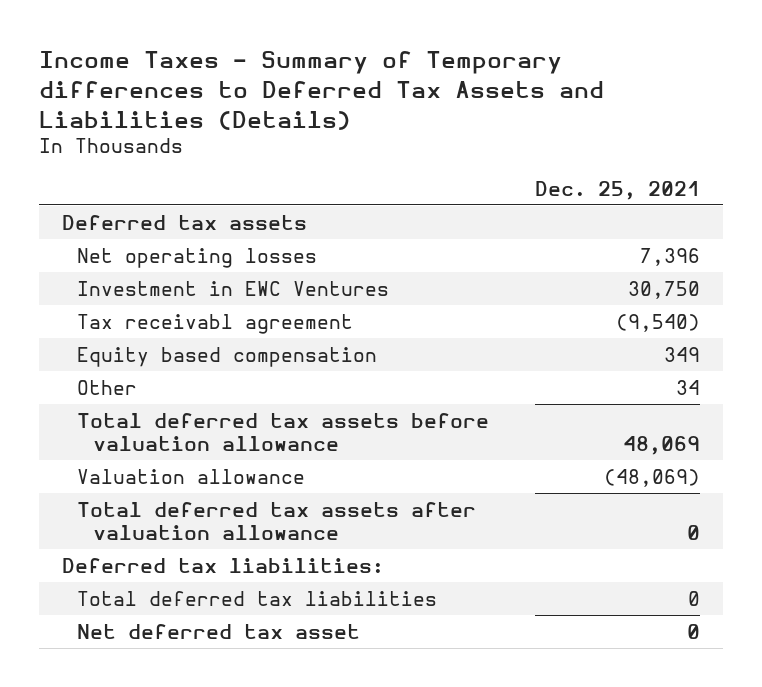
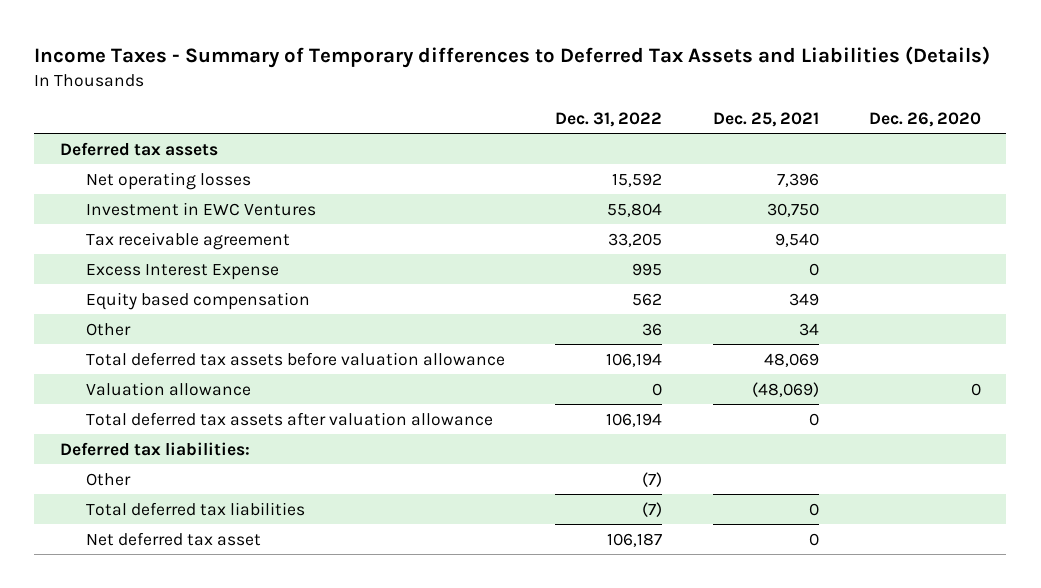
none -> [555,111,663,127] Dec. 31, 2022
none -> [869,111,982,127] Dec. 26, 2020
[77,313,354,334] Tax receivabl agreement -> [86,231,291,250] Tax receivable agreement
[616,313,701,332] (9,540) -> [774,232,819,247] 9,540
none -> [86,263,280,280] Excess Interest Expense
none -> [86,472,132,486] Other

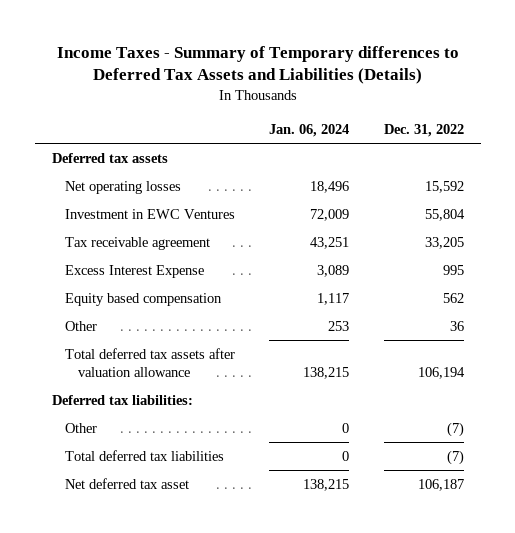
[712,111,819,127] Dec. 25, 2021 -> none
[869,111,982,127] Dec. 26, 2020 -> none
none -> [269,124,350,138] Jan. 06, 2024
[86,351,506,366] Total deferred tax assets before valuation allowance -> none
[86,381,252,396] Valuation allowance -> none

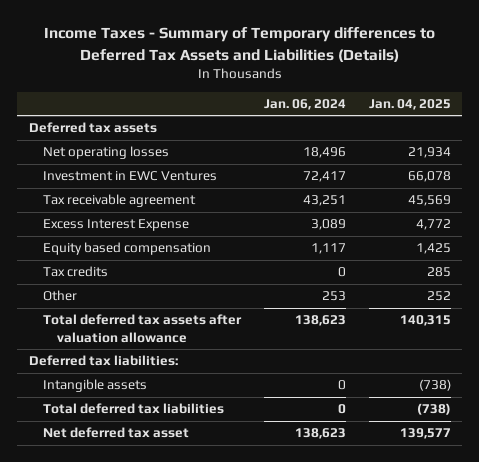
[383,124,464,138] Dec. 31, 2022 -> none
none -> [368,98,451,110] Jan. 04, 2025
[310,209,350,222] 72,009 -> [302,171,346,183] 72,417
none -> [42,266,108,278] Tax credits
[303,366,350,379] 138,215 -> [294,315,346,327] 138,623
[65,423,98,434] Other -> none
none -> [42,379,147,393] Intangible assets
[303,479,350,492] 138,215 -> [294,428,346,440] 138,623

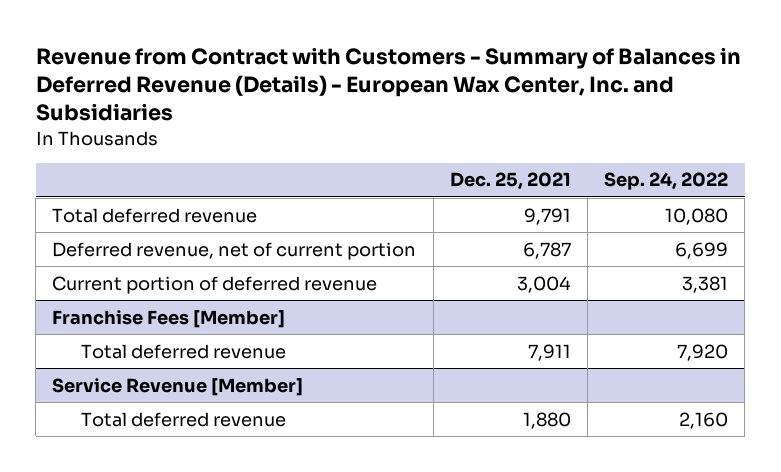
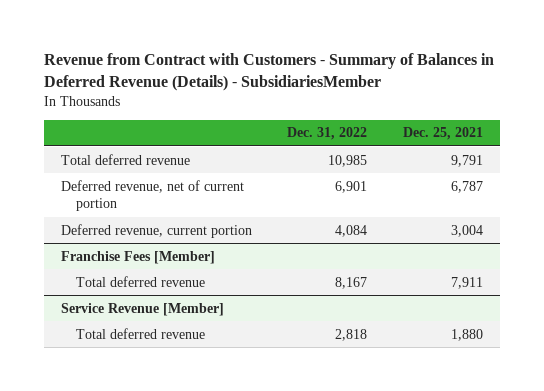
[35,46,741,122] Revenue from Contract with Customers - Summary of Balances in Deferred Revenue (Details) - European Wax Center, Inc. and Subsidiaries -> [43,53,494,91] Revenue from Contract with Customers - Summary of Balances in Deferred Revenue (Details) - SubsidiariesMember
[604,172,729,191] Sep. 24, 2022 -> none
none -> [287,127,368,141] Dec. 31, 2022
[52,275,378,294] Current portion of deferred revenue -> [61,223,253,238] Deferred revenue, current portion

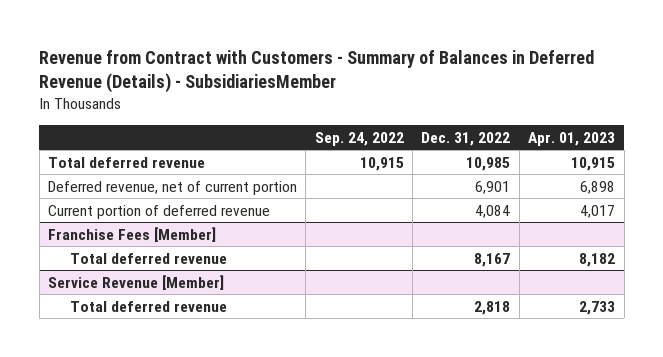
[402,127,483,141] Dec. 25, 2021 -> none
none -> [314,131,404,146] Sep. 24, 2022
none -> [528,131,616,146] Apr. 01, 2023
[61,223,253,238] Deferred revenue, current portion -> [47,204,270,219] Current portion of deferred revenue

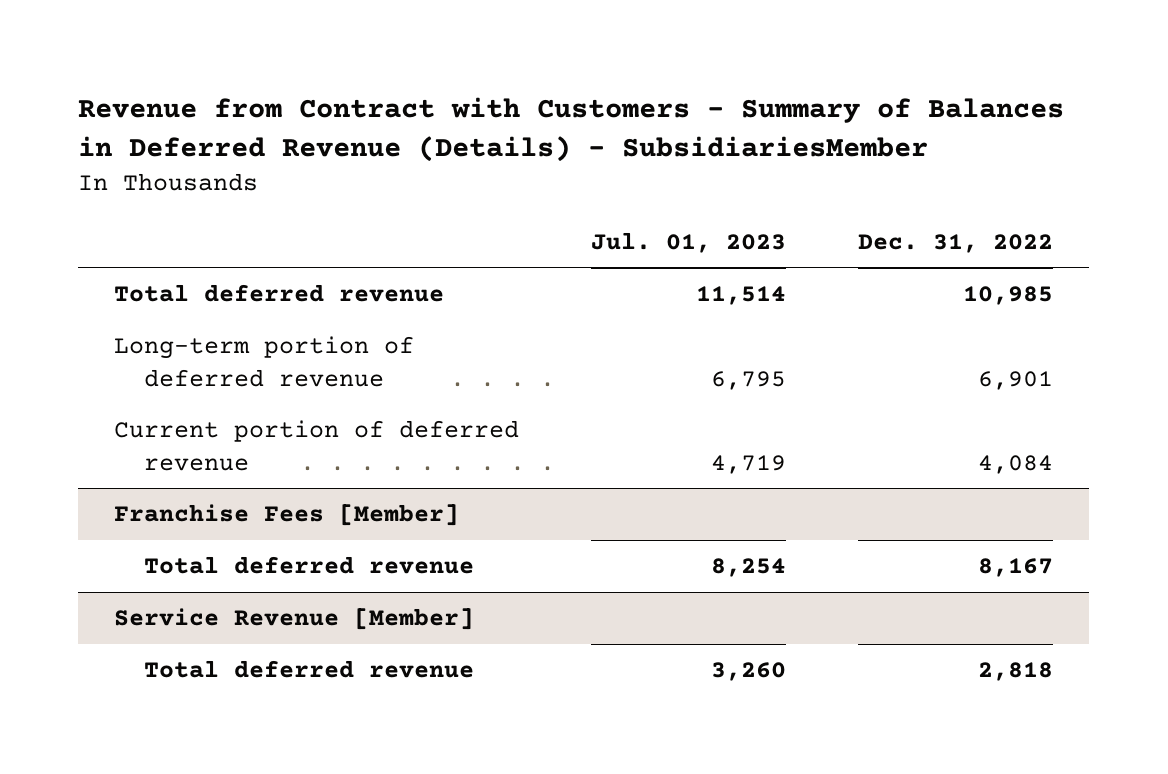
[314,131,404,146] Sep. 24, 2022 -> none
[528,131,616,146] Apr. 01, 2023 -> none
none -> [591,231,787,253] Jul. 01, 2023
[47,180,297,195] Deferred revenue, net of current portion -> [114,336,415,387] Long-term portion of deferred revenue

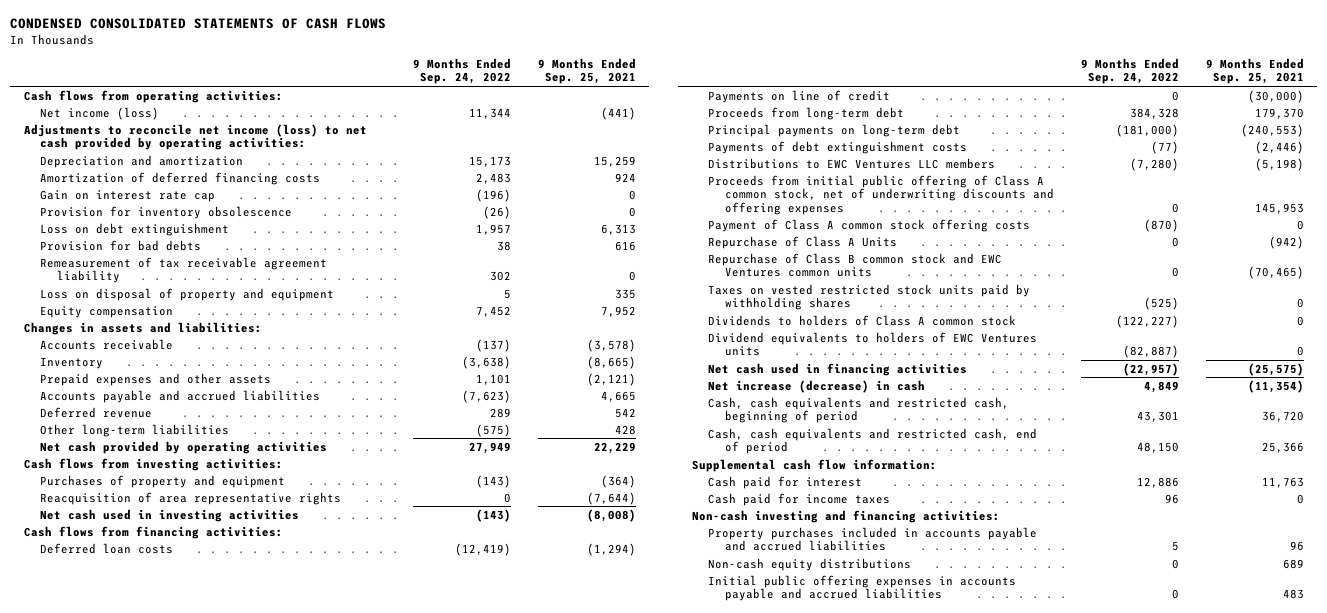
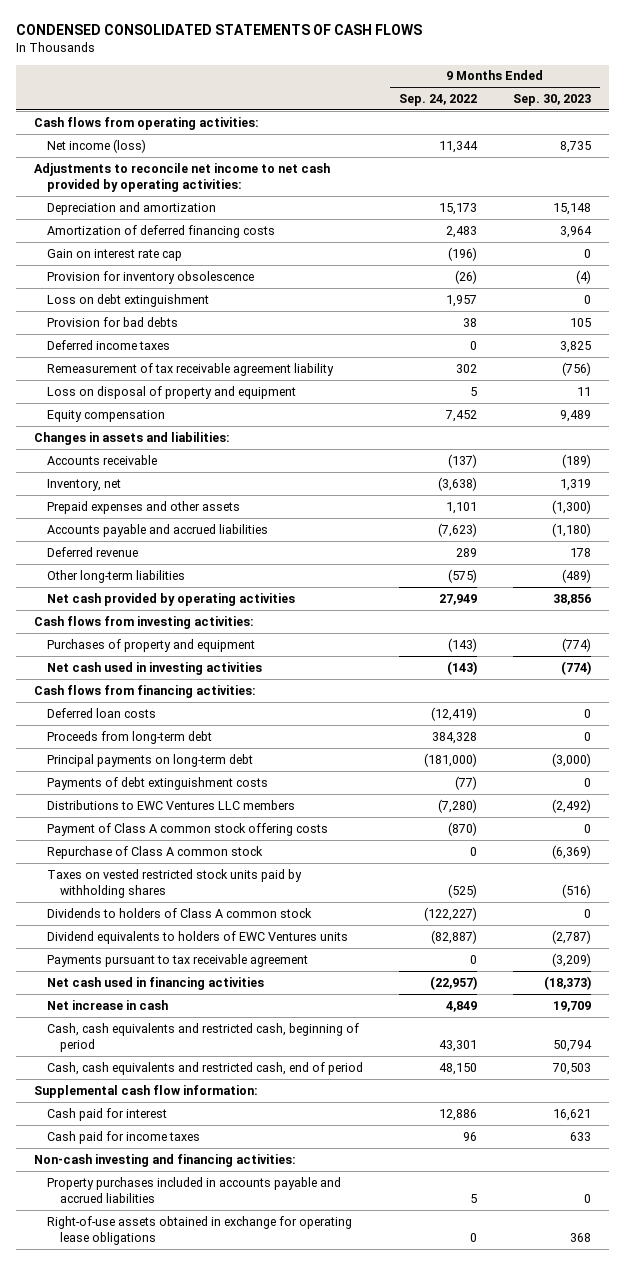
[537,58,636,85] 9 Months Ended Sep. 25, 2021 -> none
none -> [513,93,592,106] Sep. 30, 2023
[23,123,367,151] Adjustments to reconcile net income (loss) to net cash provided by operating activities: -> [34,162,331,192] Adjustments to reconcile net income to net cash provided by operating activities:
none -> [47,339,171,350] Deferred income taxes
[40,356,104,369] Inventory -> [47,478,122,491] Inventory, net
[40,491,342,505] Reacquisition of area representative rights -> none
[708,89,891,103] Payments on line of credit -> none
[708,174,1054,215] Proceeds from initial public offering of Class A common stock, net of underwriting discounts and offering expenses -> none
[708,252,1003,278] Repurchase of Class B common stock and EWC Ventures common units -> none
[708,235,898,249] Repurchase of Class A Units -> [47,845,264,859] Repurchase of Class A common stock
none -> [47,953,309,967] Payments pursuant to tax receivable agreement
[708,379,926,393] Net increase (decrease) in cash -> [47,999,169,1010] Net increase in cash
[708,557,912,571] Non-cash equity distributions -> none
[708,574,1017,602] Initial public offering expenses in accounts payable and accrued liabilities -> none
none -> [47,1215,353,1245] Right-of-use assets obtained in exchange for operating lease obligations

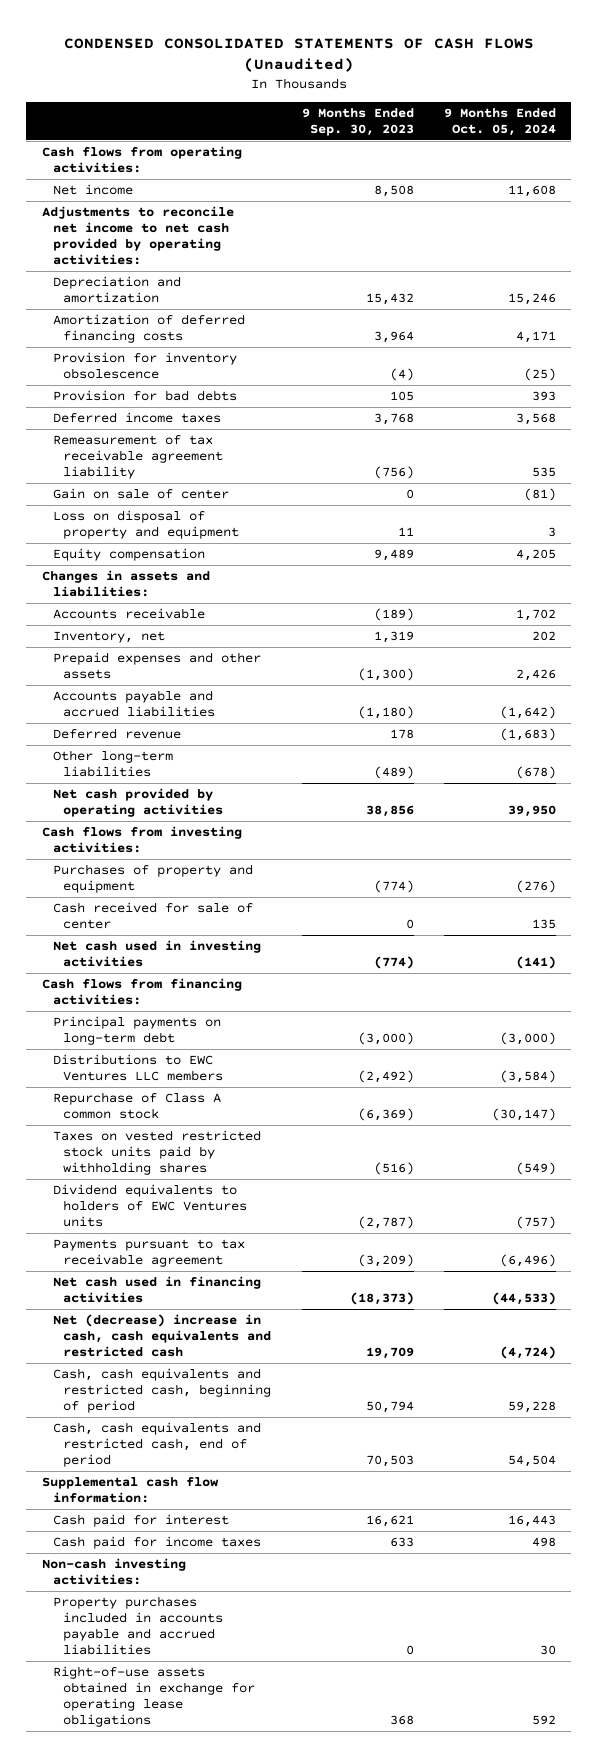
[16,24,423,36] CONDENSED CONSOLIDATED STATEMENTS OF CASH FLOWS -> [63,37,534,73] CONDENSED CONSOLIDATED STATEMENTS OF CASH FLOWS (Unaudited)
[399,93,478,106] Sep. 24, 2022 -> none
none -> [444,107,557,136] 9 Months Ended Oct. 05, 2024
[47,138,147,153] Net income (loss) -> [52,184,133,196] Net income
[560,140,592,153] 8,735 -> [373,185,414,198] 8,508
[553,202,592,215] 15,148 -> [365,292,414,305] 15,432
[47,248,183,261] Gain on interest rate cap -> none
[47,293,210,307] Loss on debt extinguishment -> none
[560,340,592,353] 3,825 -> [373,413,414,426] 3,768
none -> [52,488,229,500] Gain on sale of center
none -> [52,902,253,929] Cash received for sale of center
[47,707,157,718] Deferred loan costs -> none
[47,730,213,744] Proceeds from long-term debt -> none
[47,776,269,790] Payments of debt extinguishment costs -> none
[47,822,329,836] Payment of Class A common stock offering costs -> none
[47,907,313,918] Dividends to holders of Class A common stock -> none
[47,999,169,1010] Net increase in cash -> [52,1314,272,1357] Net (decrease) increase in cash, cash equivalents and restricted cash
[34,1153,297,1167] Non-cash investing and financing activities: -> [41,1558,186,1585] Non-cash investing activities:

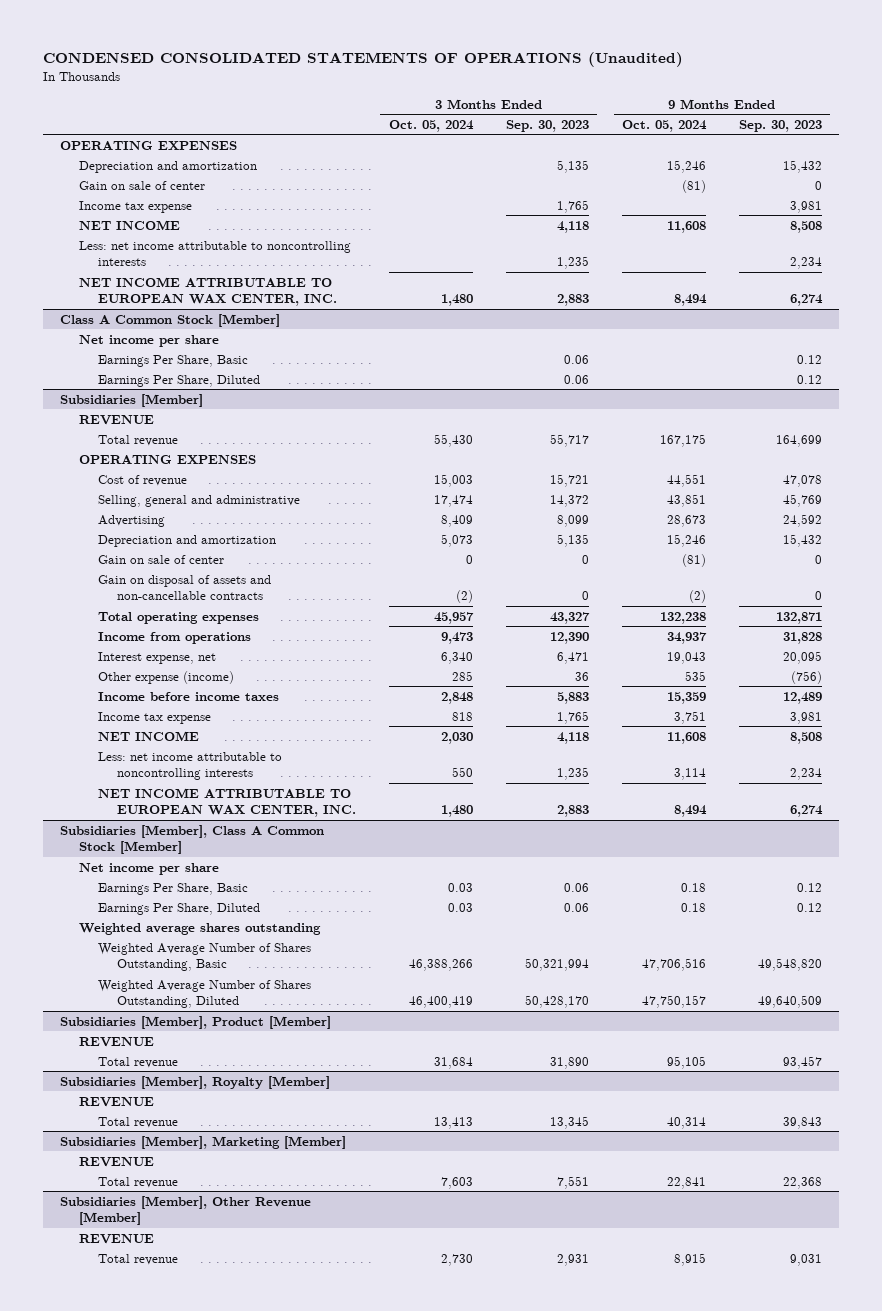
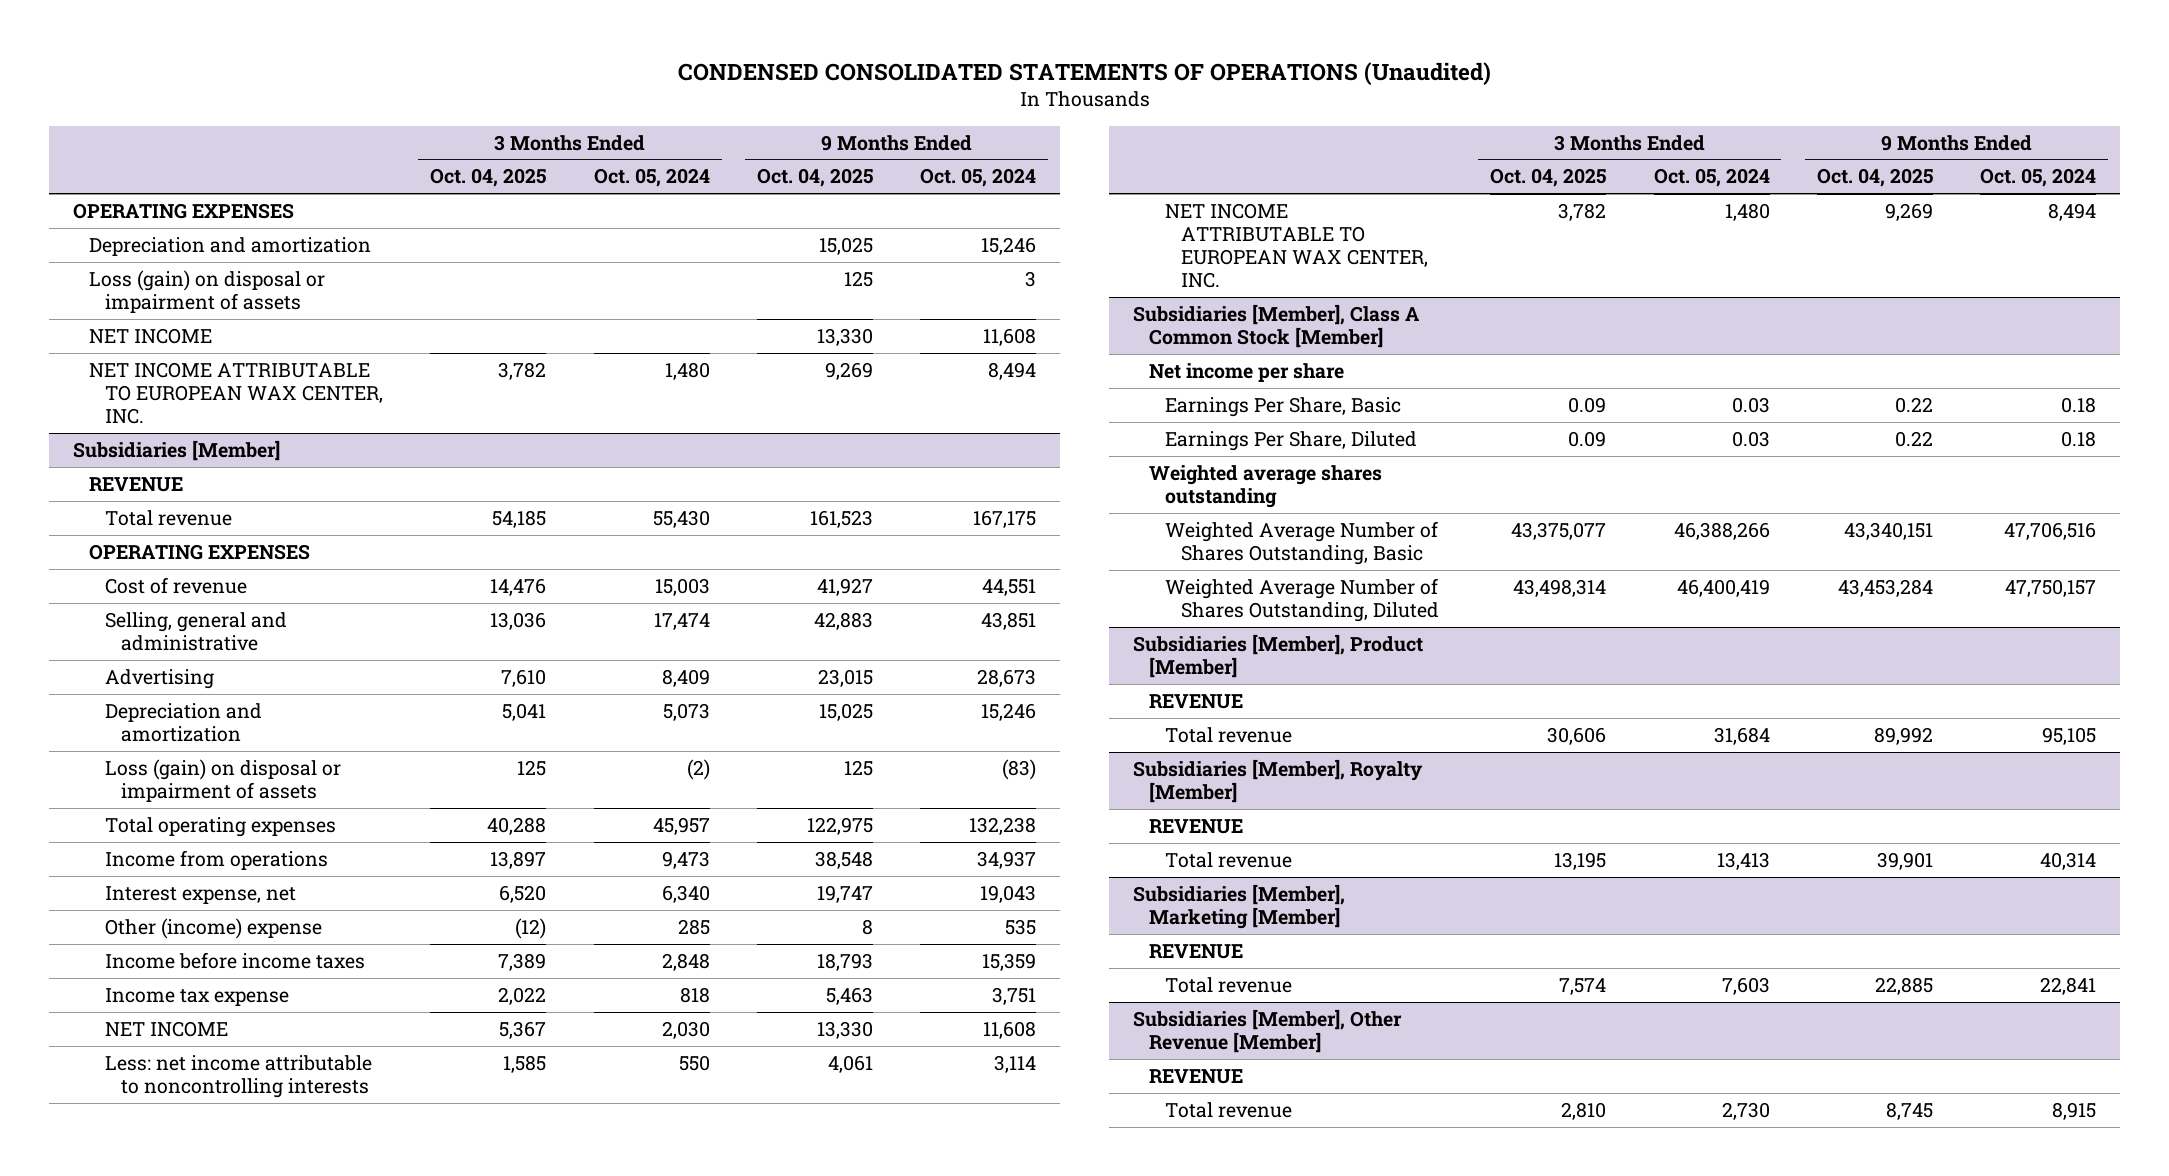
[505,119,589,132] Sep. 30, 2023 -> none
[739,119,823,132] Sep. 30, 2023 -> none
none -> [430,168,547,188] Oct. 04, 2025
none -> [757,168,874,188] Oct. 04, 2025
[78,180,205,190] Gain on sale of center -> none
[78,200,192,213] Income tax expense -> none
none -> [88,269,325,313] Loss (gain) on disposal or impairment of assets
[78,240,351,267] Less: net income attributable to noncontrolling interests -> none
[59,313,280,327] Class A Common Stock [Member] -> none
[78,334,219,347] Net income per share -> none
[97,354,248,367] Earnings Per Share, Basic -> none
[97,374,260,387] Earnings Per Share, Diluted -> none
[97,554,224,564] Gain on sale of center -> none
[97,574,271,601] Gain on disposal of assets and non-cancellable contracts -> none
none -> [104,758,341,802] Loss (gain) on disposal or impairment of assets
[97,670,234,684] Other expense (income) -> [104,917,322,939] Other (income) expense

